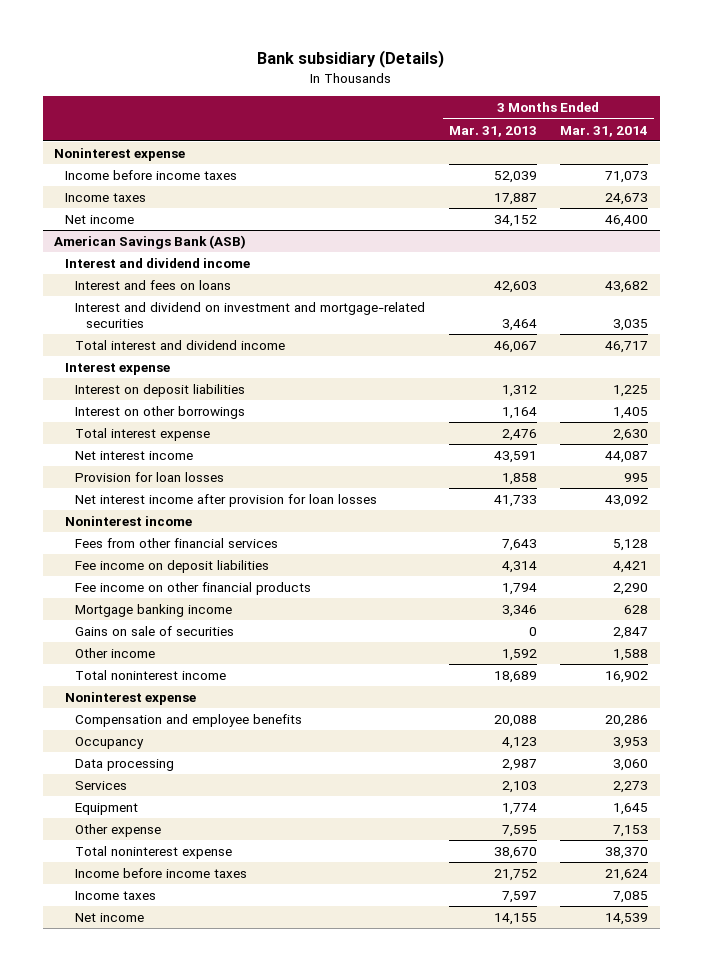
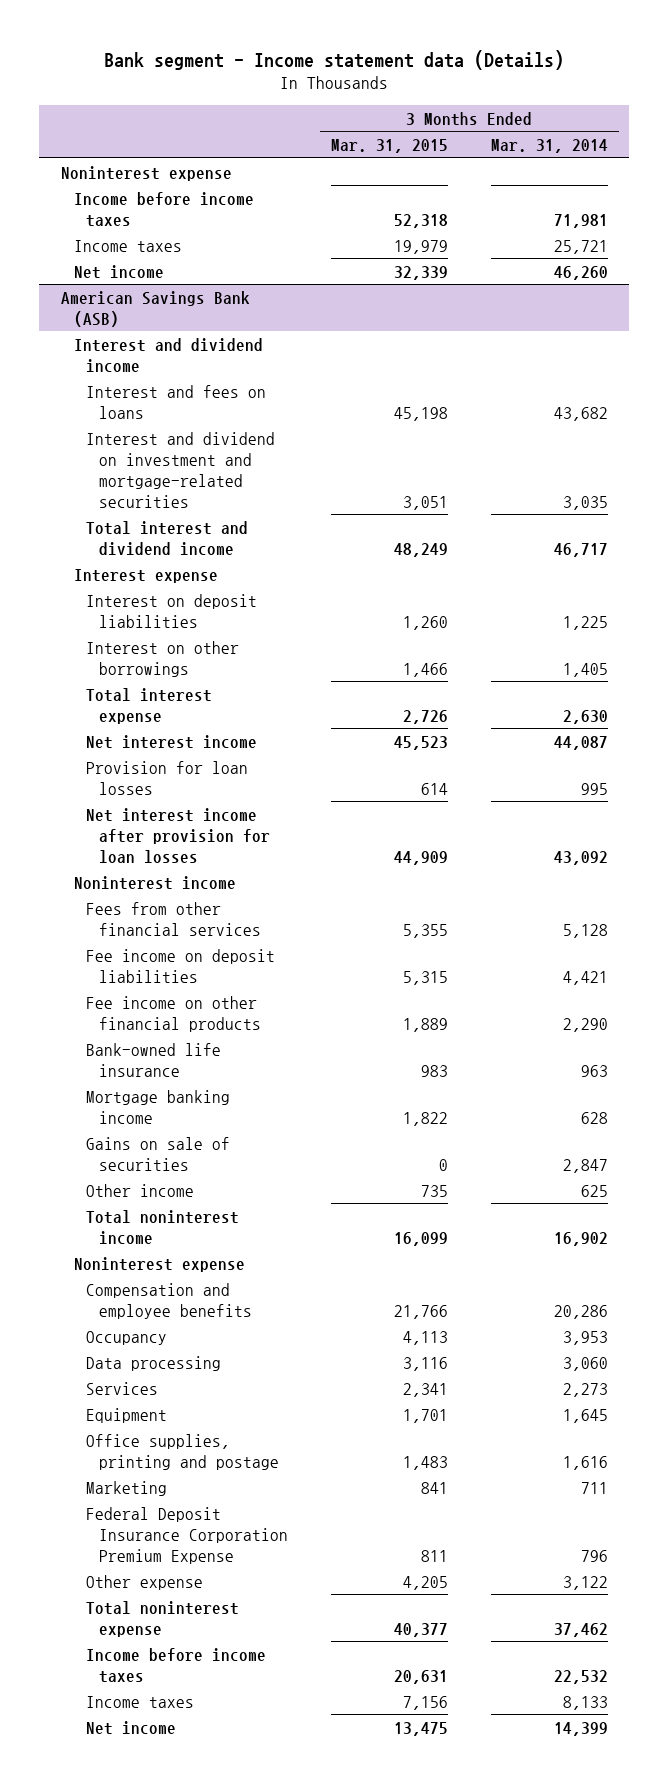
[257,50,445,69] Bank subsidiary (Details) -> [104,49,565,70] Bank segment - Income statement data (Details)
[448,125,537,137] Mar. 31, 2013 -> none
none -> [331,138,449,153] Mar. 31, 2015
[604,170,648,183] 71,073 -> [553,213,608,228] 71,981
[604,192,648,205] 24,673 -> [553,239,608,254] 25,721
[604,214,648,227] 46,400 -> [553,265,608,280] 46,260
none -> [86,1042,222,1077] Bank-owned life insurance
[612,648,648,661] 1,588 -> [580,1184,608,1197] 625
none -> [86,1433,280,1470] Office supplies, printing and postage
none -> [86,1480,168,1496] Marketing
none -> [86,1506,289,1564] Federal Deposit Insurance Corporation Premium Expense
[612,824,648,837] 7,153 -> [562,1575,608,1590] 3,122
[604,846,648,859] 38,370 -> [553,1622,608,1637] 37,462
[604,868,648,881] 21,624 -> [553,1669,608,1684] 22,532
[612,890,648,903] 7,085 -> [562,1695,608,1710] 8,133
[604,912,648,925] 14,539 -> [553,1721,608,1736] 14,399

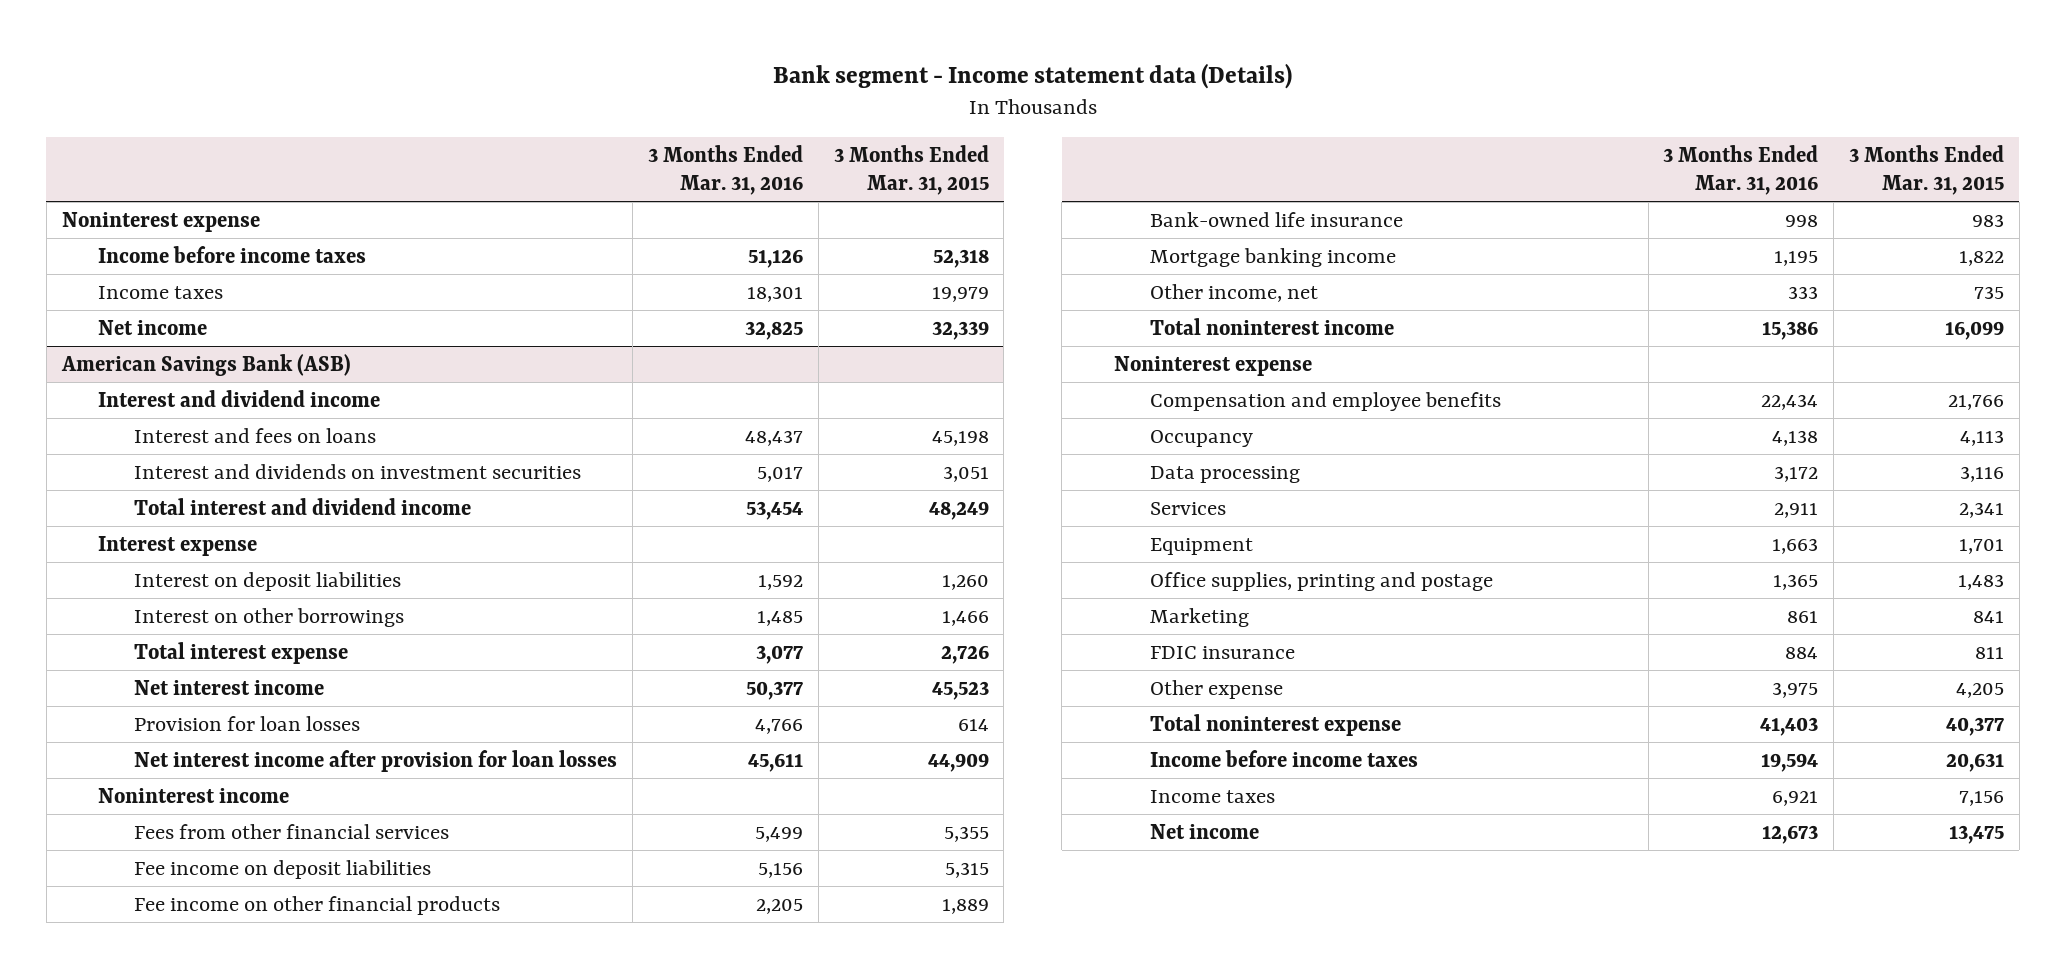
[490,138,608,153] Mar. 31, 2014 -> none
none -> [647,144,803,195] 3 Months Ended Mar. 31, 2016
[86,431,276,508] Interest and dividend on investment and mortgage-related securities -> [134,463,582,479] Interest and dividends on investment securities
[86,1136,231,1171] Gains on sale of securities -> none
[86,1183,195,1197] Other income -> [1149,283,1318,302] Other income, net
[86,1506,289,1564] Federal Deposit Insurance Corporation Premium Expense -> [1149,645,1295,659] FDIC insurance

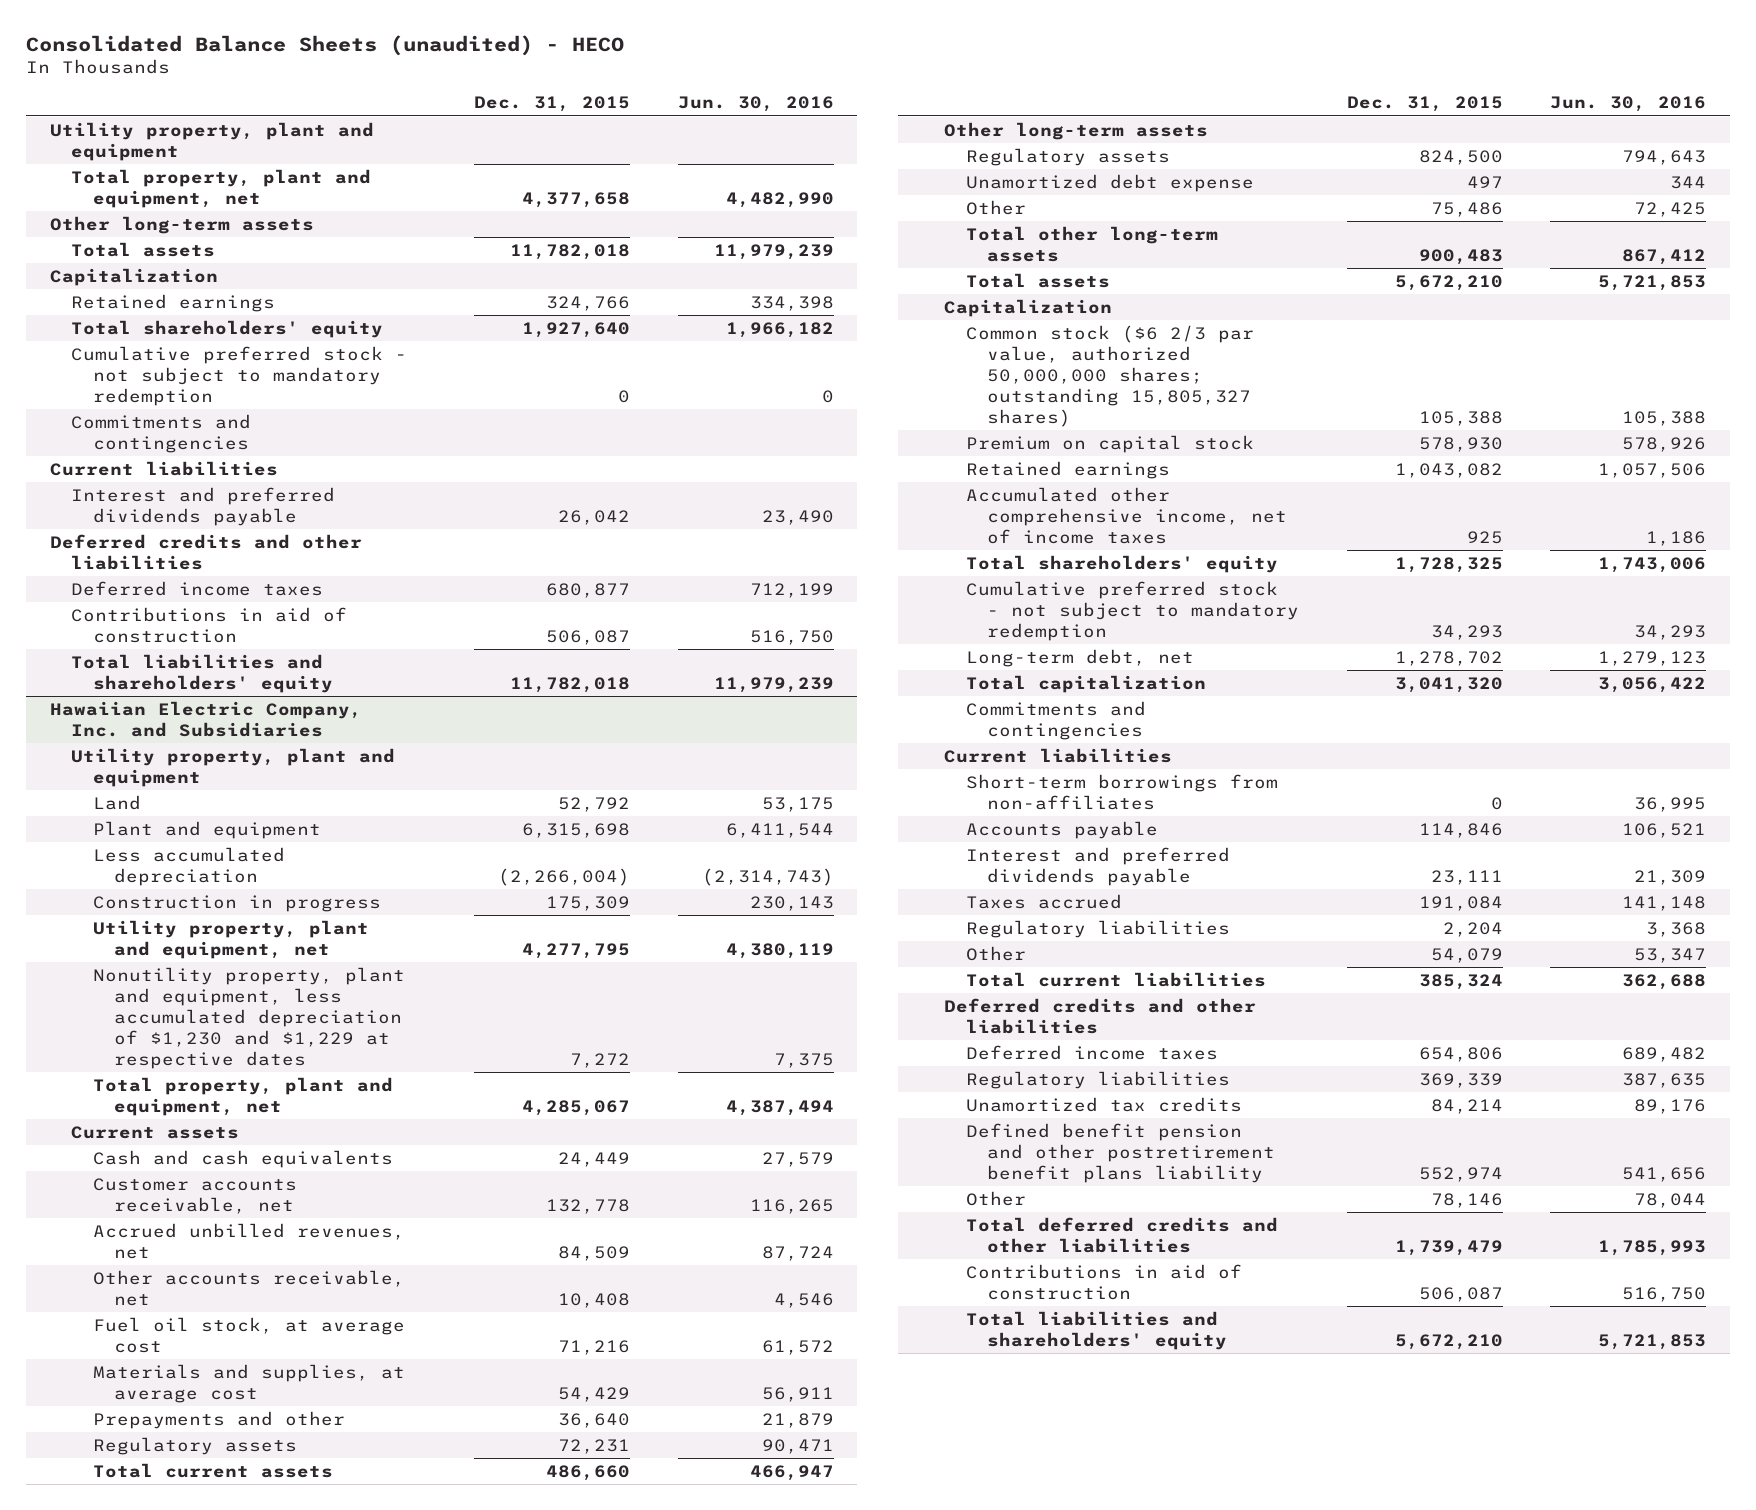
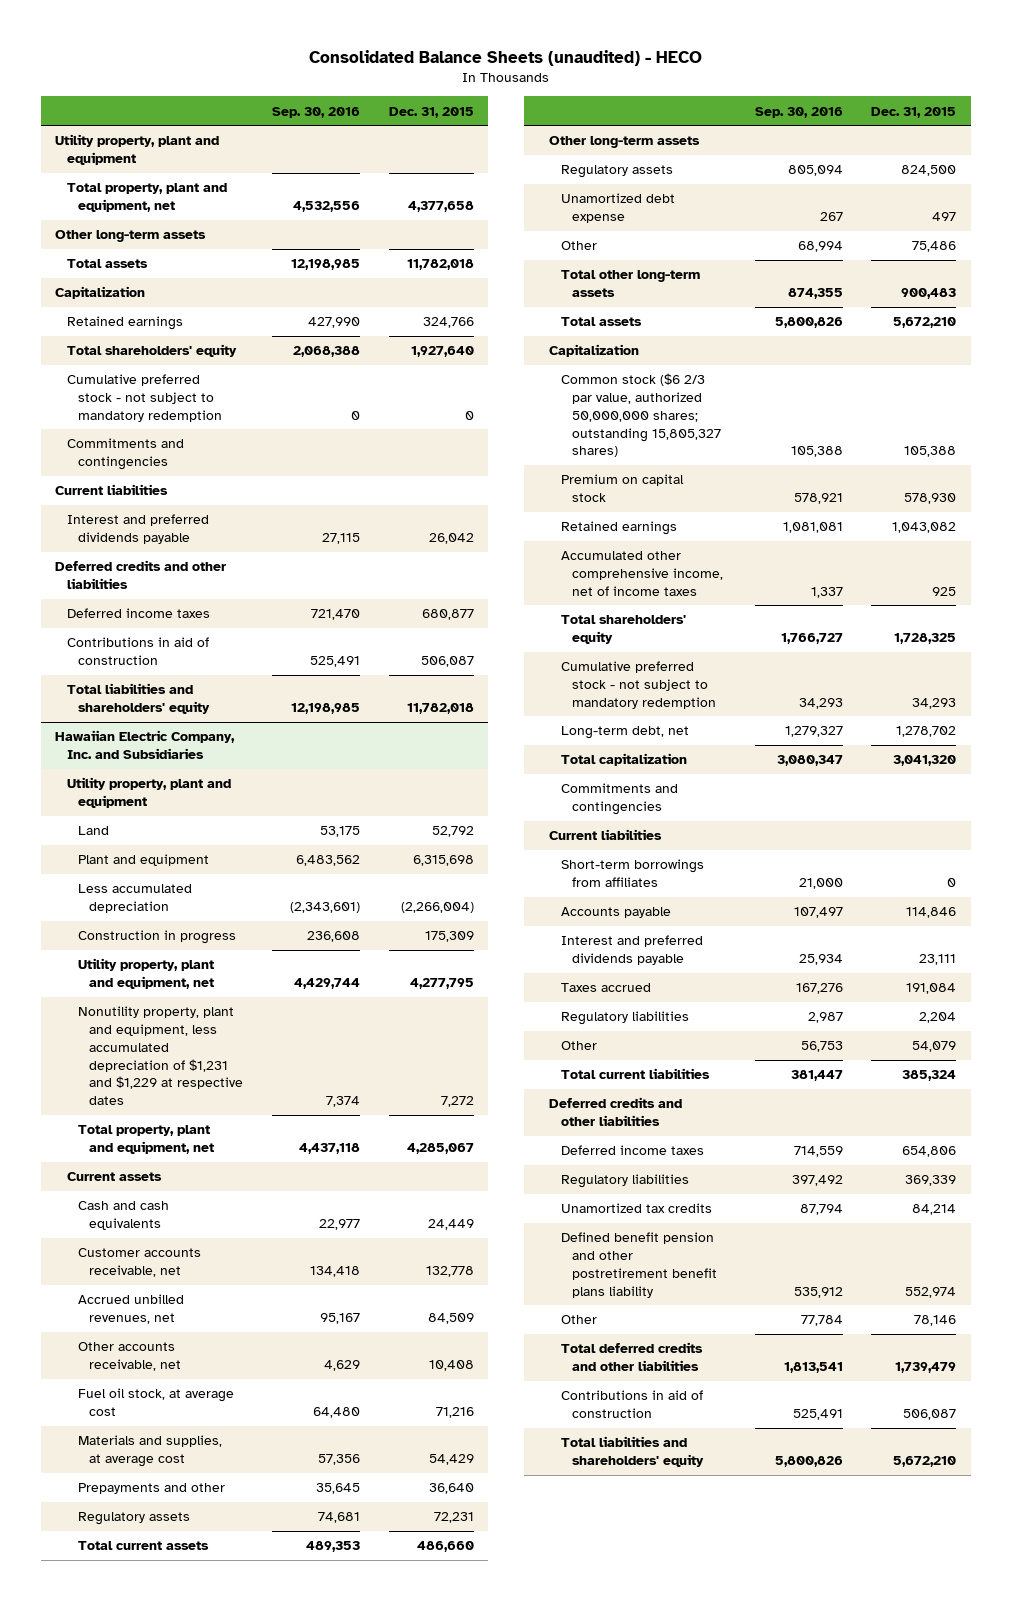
[677,96,834,113] Jun. 30, 2016 -> none
none -> [272,106,361,118] Sep. 30, 2016
[92,966,405,1070] Nonutility property, plant and equipment, less accumulated depreciation of $1,230 and $1,229 at respective dates -> [78,1006,244,1106] Nonutility property, plant and equipment, less accumulated depreciation of $1,231 and $1,229 at respective dates
[965,773,1278,810] Short-term borrowings from non-affiliates -> [560,859,704,888] Short-term borrowings from affiliates

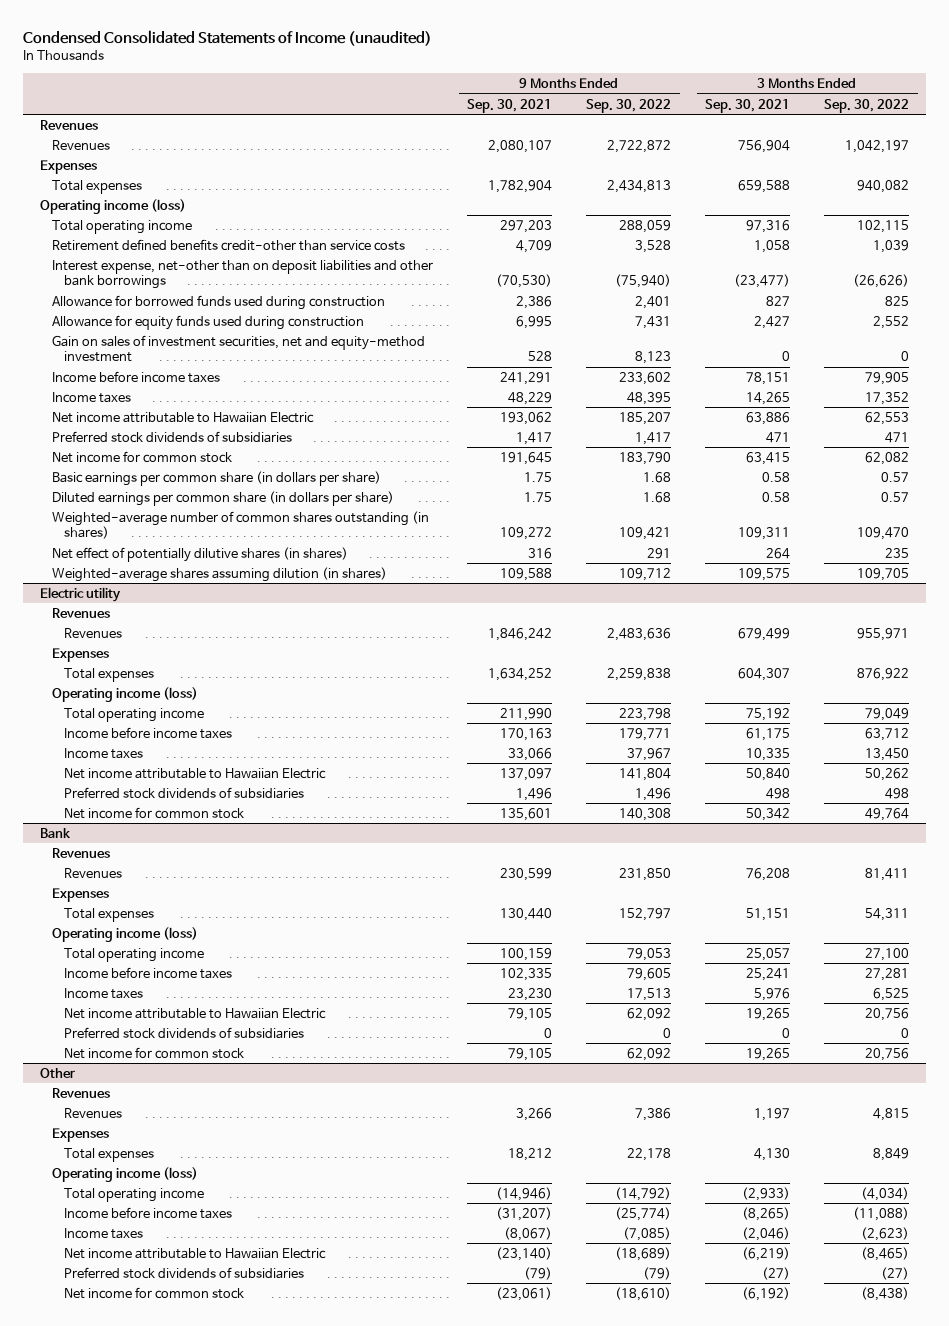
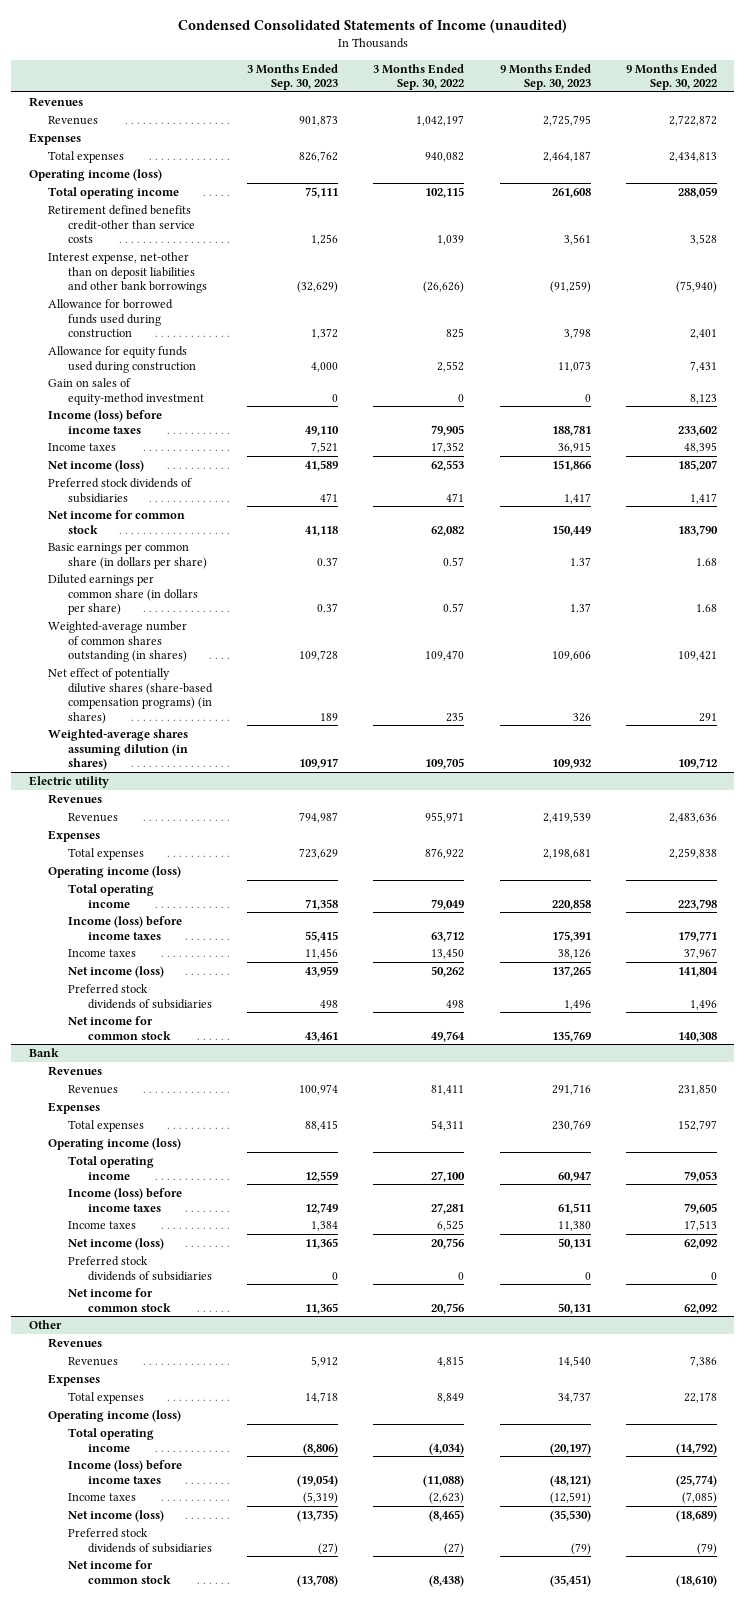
[467,98,553,113] Sep. 30, 2021 -> none
[705,98,791,113] Sep. 30, 2021 -> none
none -> [247,63,339,91] 3 Months Ended Sep. 30, 2023
none -> [499,63,591,91] 9 Months Ended Sep. 30, 2023
[52,334,426,362] Gain on sales of investment securities, net and equity-method investment -> [48,378,204,405] Gain on sales of equity-method investment
[52,370,221,383] Income before income taxes -> [48,410,163,434] Income (loss) before income taxes
[52,411,315,423] Net income attributable to Hawaiian Electric -> [48,460,145,473] Net income (loss)
[52,546,349,562] Net effect of potentially dilutive shares (in shares) -> [48,668,213,724] Net effect of potentially dilutive shares (share-based compensation programs) (in shares)
[64,726,233,739] Income before income taxes -> [67,916,182,940] Income (loss) before income taxes
[64,767,327,779] Net income attributable to Hawaiian Electric -> [67,966,164,979] Net income (loss)
[64,966,233,979] Income before income taxes -> [67,1188,182,1212] Income (loss) before income taxes
[64,1007,327,1019] Net income attributable to Hawaiian Electric -> [67,1238,164,1251] Net income (loss)
[64,1206,233,1219] Income before income taxes -> [67,1460,182,1484] Income (loss) before income taxes
[64,1247,327,1259] Net income attributable to Hawaiian Electric -> [67,1510,164,1523] Net income (loss)

